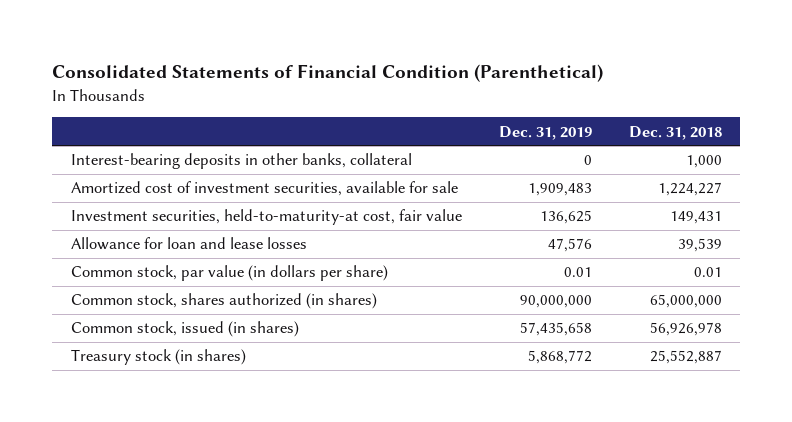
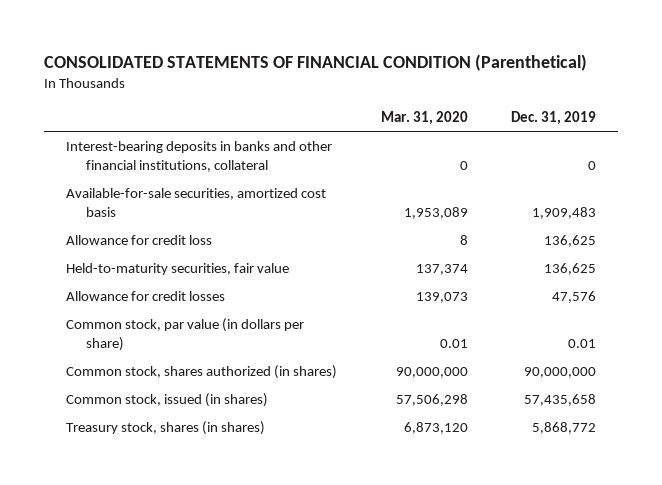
[52,64,604,83] Consolidated Statements of Financial Condition (Parenthetical) -> [44,53,588,71] CONSOLIDATED STATEMENTS OF FINANCIAL CONDITION (Parenthetical)
[628,125,722,140] Dec. 31, 2018 -> none
none -> [380,111,468,126] Mar. 31, 2020
[70,153,412,170] Interest-bearing deposits in other banks, collateral -> [66,140,333,172] Interest-bearing deposits in banks and other financial institutions, collateral
[70,181,458,197] Amortized cost of investment securities, available for sale -> [66,187,327,217] Available-for-sale securities, amortized cost basis
none -> [66,234,213,245] Allowance for credit loss
[70,209,462,226] Investment securities, held-to-maturity-at cost, fair value -> [66,262,290,275] Held-to-maturity securities, fair value
[70,237,307,251] Allowance for loan and lease losses -> [66,290,226,301] Allowance for credit losses
[70,349,246,366] Treasury stock (in shares) -> [66,420,266,435] Treasury stock, shares (in shares)

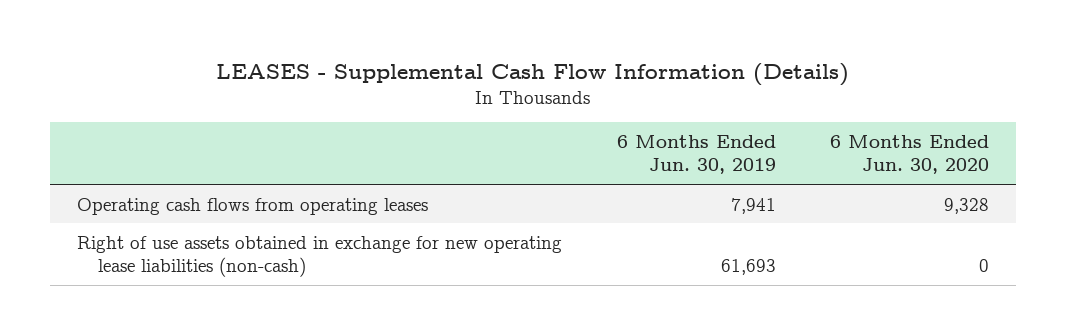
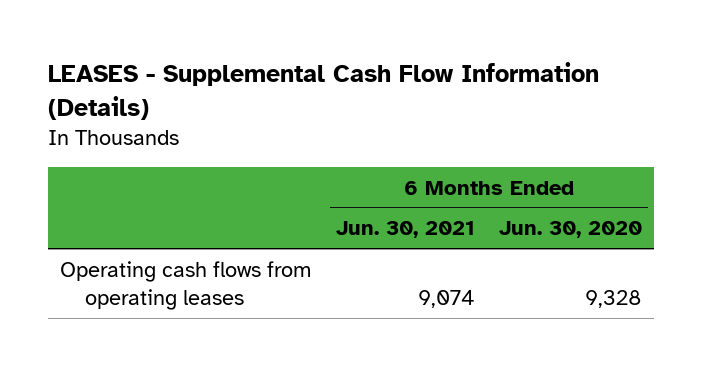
[616,134,776,175] 6 Months Ended Jun. 30, 2019 -> none
none -> [336,221,476,239] Jun. 30, 2021
[77,235,563,278] Right of use assets obtained in exchange for new operating lease liabilities (non-cash) -> none

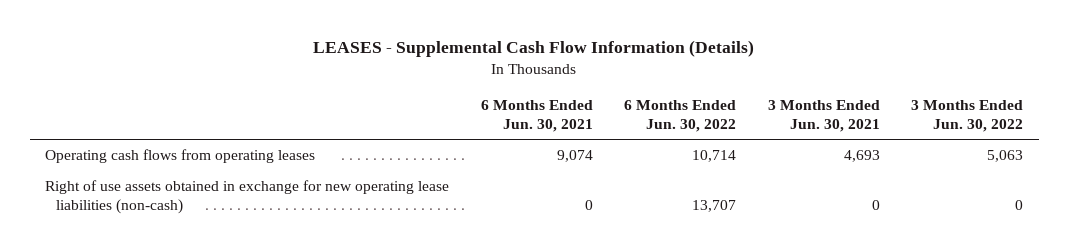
[499,221,643,239] Jun. 30, 2020 -> none
none -> [624,99,737,132] 6 Months Ended Jun. 30, 2022
none -> [767,99,880,132] 3 Months Ended Jun. 30, 2021
none -> [910,99,1023,132] 3 Months Ended Jun. 30, 2022
none -> [45,180,450,215] Right of use assets obtained in exchange for new operating lease liabilities (non-cash)

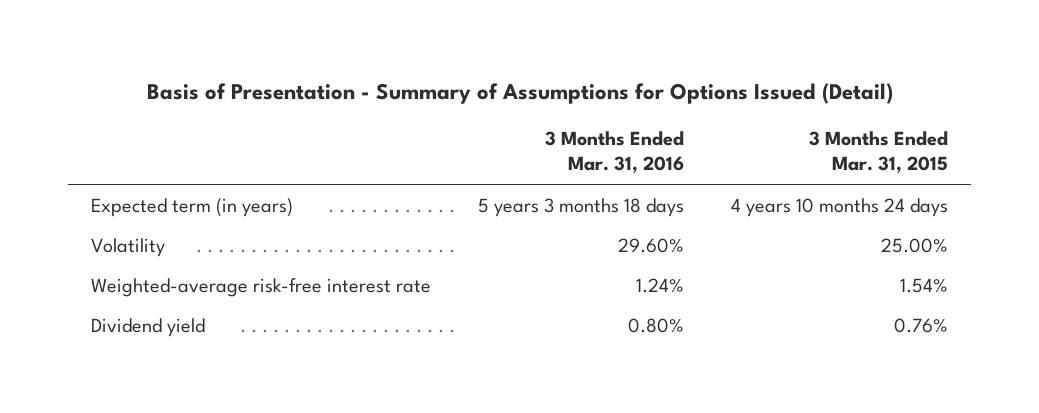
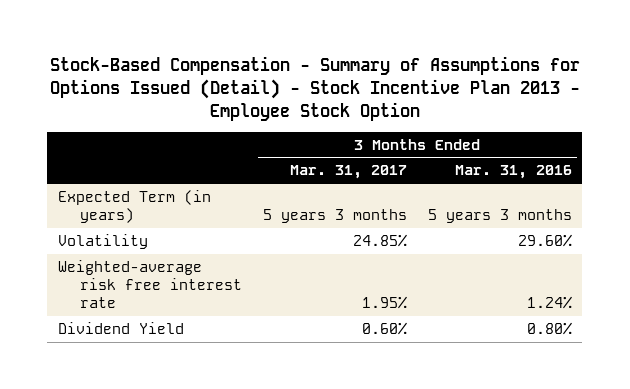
[146,82,893,104] Basis of Presentation - Summary of Assumptions for Options Issued (Detail) -> [49,55,580,121] Stock-Based Compensation - Summary of Assumptions for Options Issued (Detail) - Stock Incentive Plan 2013 - Employee Stock Option
[808,131,948,174] 3 Months Ended Mar. 31, 2015 -> none
none -> [289,165,407,180] Mar. 31, 2017
[91,197,294,217] Expected term (in years) -> [57,190,211,224] Expected Term (in years)
[478,197,685,217] 5 years 3 months 18 days -> [427,209,572,224] 5 years 3 months
[91,277,432,297] Weighted-average risk-free interest rate -> [57,260,242,309] Weighted-average risk free interest rate
[91,317,206,337] Dividend yield -> [57,322,184,335] Dividend Yield

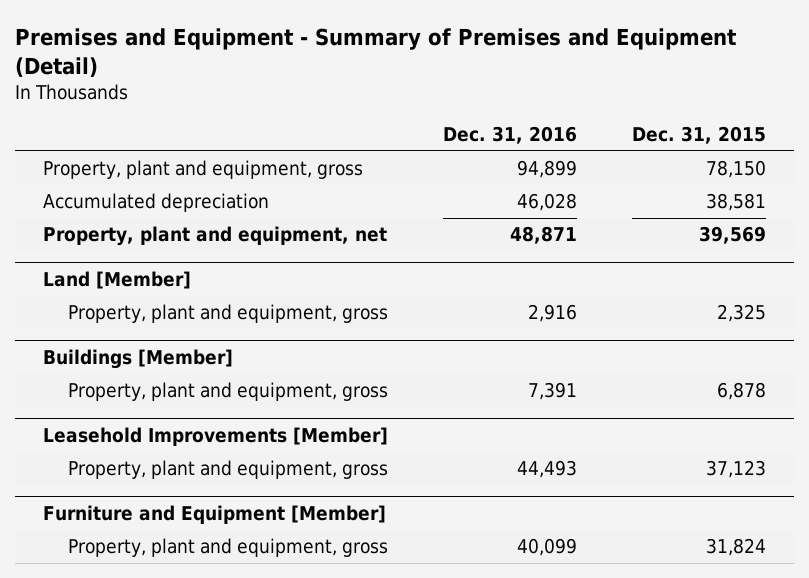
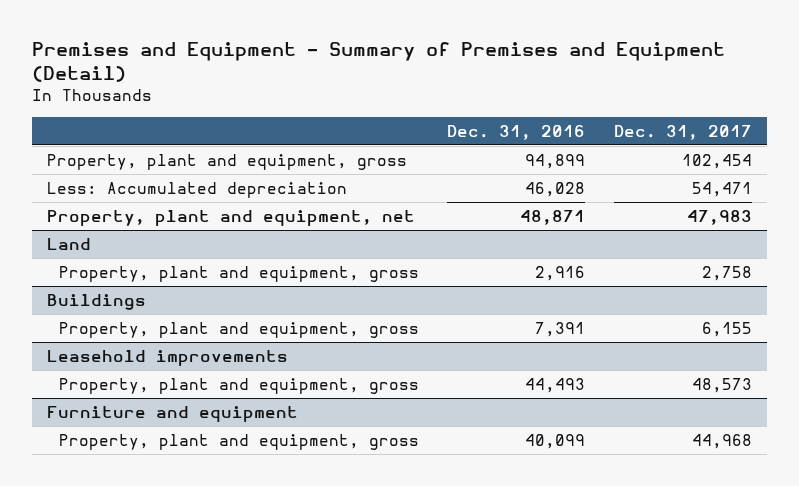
[632,126,767,145] Dec. 31, 2015 -> none
none -> [614,124,753,140] Dec. 31, 2017
[42,193,269,213] Accumulated depreciation -> [46,181,347,198] Less: Accumulated depreciation
[42,271,191,290] Land [Member] -> [46,237,91,250] Land
[42,349,233,370] Buildings [Member] -> [46,293,146,310] Buildings
[42,427,388,447] Leasehold Improvements [Member] -> [46,349,288,366] Leasehold improvements
[42,505,386,525] Furniture and Equipment [Member] -> [46,405,298,422] Furniture and equipment

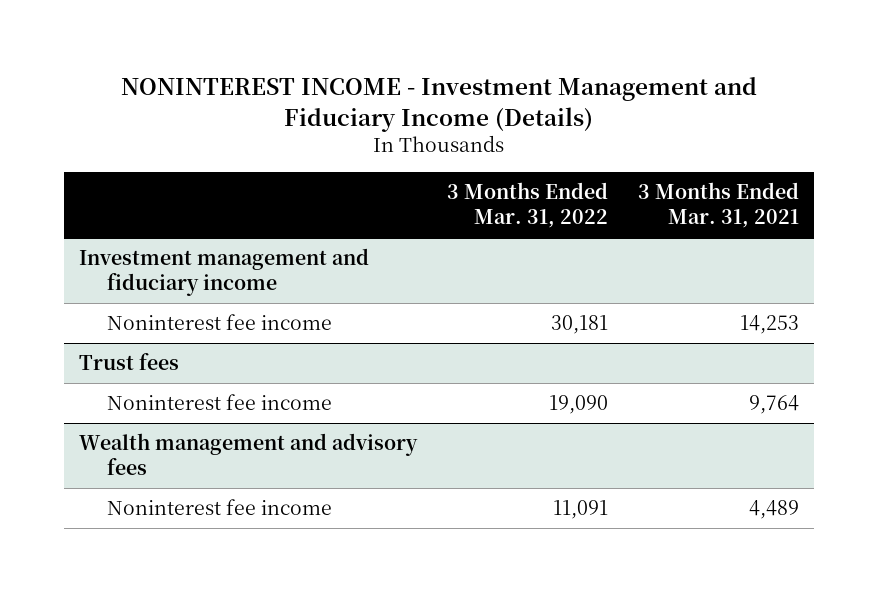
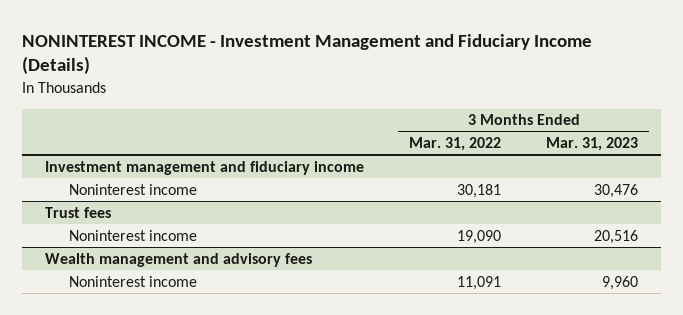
[638,182,800,229] 3 Months Ended Mar. 31, 2021 -> none
none -> [546,137,639,152] Mar. 31, 2023
[107,314,333,331] Noninterest fee income -> [68,183,197,195] Noninterest income
[107,394,333,411] Noninterest fee income -> [68,229,197,241] Noninterest income
[107,499,333,516] Noninterest fee income -> [68,275,197,287] Noninterest income

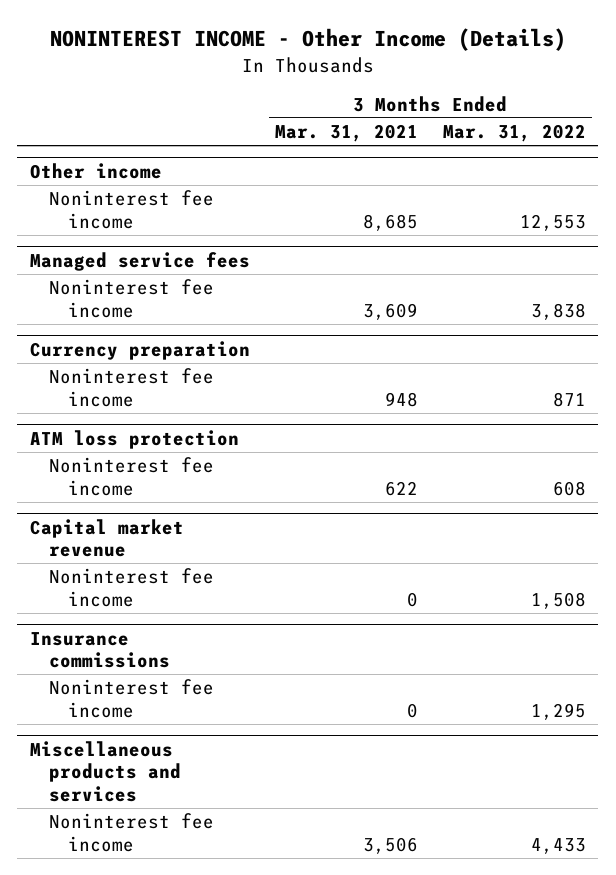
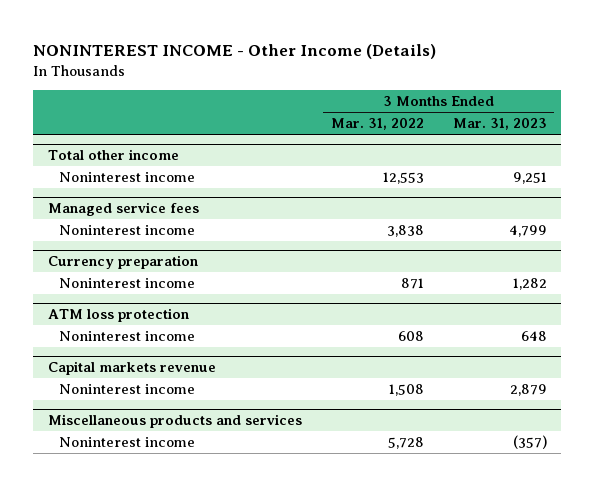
[274,124,418,143] Mar. 31, 2021 -> none
none -> [452,118,547,131] Mar. 31, 2023
[29,162,162,179] Other income -> [47,149,179,161] Total other income
[48,190,214,229] Noninterest fee income -> [59,172,196,183] Noninterest income
[48,279,214,318] Noninterest fee income -> [59,225,196,236] Noninterest income
[48,368,214,407] Noninterest fee income -> [59,278,196,289] Noninterest income
[29,631,170,669] Insurance commissions -> none
[48,679,214,718] Noninterest fee income -> none
[48,457,214,496] Noninterest fee income -> [59,331,196,342] Noninterest income
[29,518,184,558] Capital market revenue -> [47,361,216,376] Capital markets revenue
[48,568,214,607] Noninterest fee income -> [59,384,196,395] Noninterest income
[48,813,214,852] Noninterest fee income -> [59,437,196,448] Noninterest income
[530,837,586,854] 4,433 -> [387,437,424,450] 5,728

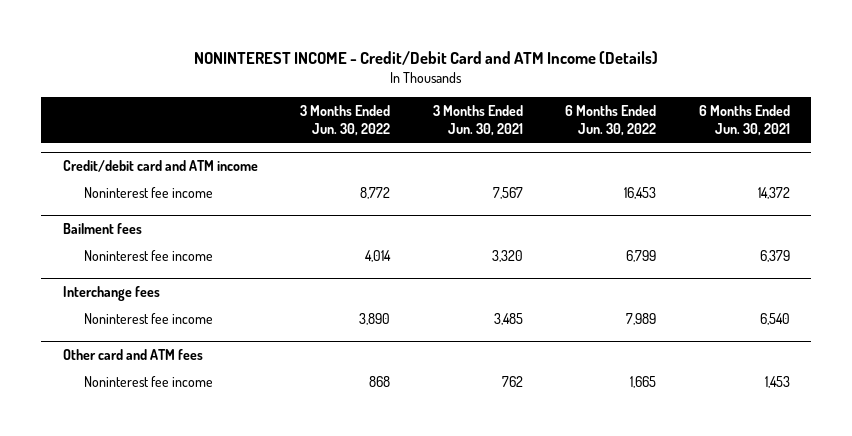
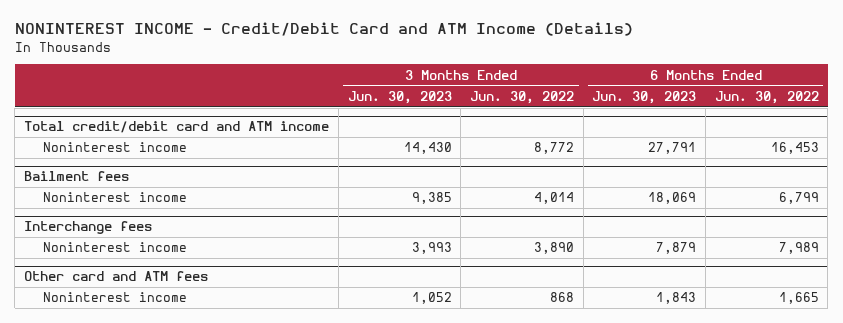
[432,104,523,136] 3 Months Ended Jun. 30, 2021 -> none
[698,104,790,136] 6 Months Ended Jun. 30, 2021 -> none
none -> [347,90,452,104] Jun. 30, 2023
none -> [592,90,697,104] Jun. 30, 2023
[62,159,258,172] Credit/debit card and ATM income -> [24,121,330,134] Total credit/debit card and ATM income
[84,186,214,198] Noninterest fee income -> [43,142,188,153] Noninterest income
[84,249,214,261] Noninterest fee income -> [43,192,188,203] Noninterest income
[84,312,214,324] Noninterest fee income -> [43,242,188,253] Noninterest income
[84,375,214,387] Noninterest fee income -> [43,292,188,303] Noninterest income

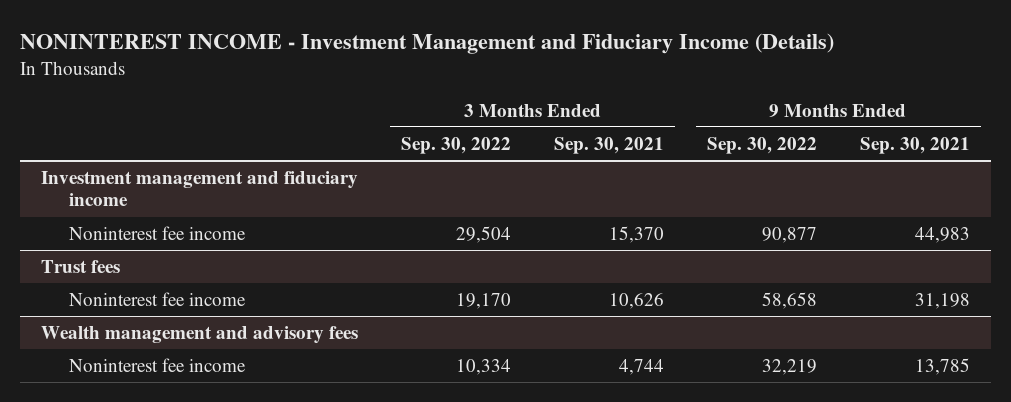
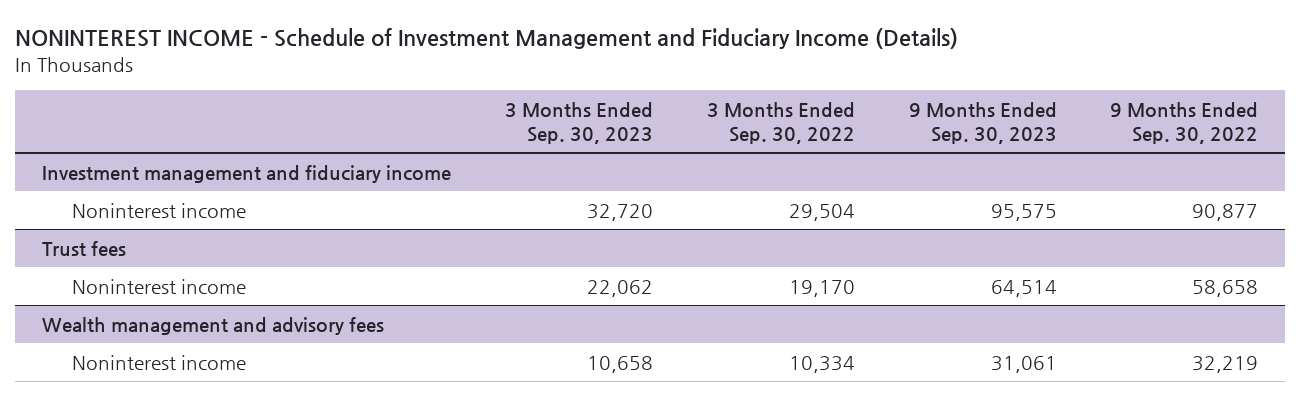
[19,33,834,55] NONINTEREST INCOME - Investment Management and Fiduciary Income (Details) -> [15,28,959,50] NONINTEREST INCOME - Schedule of Investment Management and Fiduciary Income (Details)
[554,136,665,154] Sep. 30, 2021 -> none
[859,136,970,154] Sep. 30, 2021 -> none
none -> [505,101,654,144] 3 Months Ended Sep. 30, 2023
none -> [908,101,1057,144] 9 Months Ended Sep. 30, 2023
[68,225,246,240] Noninterest fee income -> [72,202,247,218] Noninterest income
[68,291,246,306] Noninterest fee income -> [72,278,247,294] Noninterest income
[68,357,246,372] Noninterest fee income -> [72,354,247,370] Noninterest income

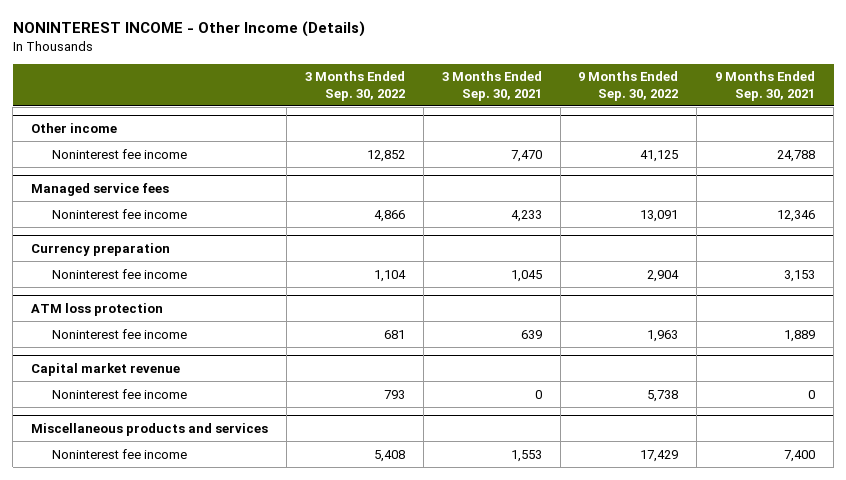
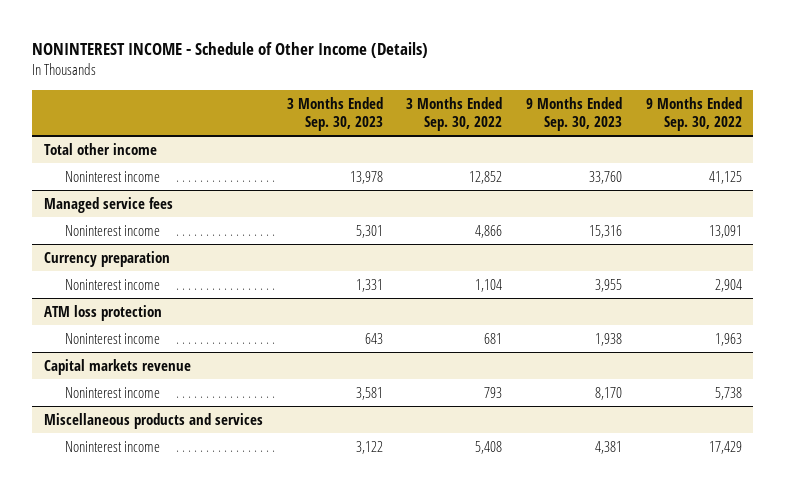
[12,20,365,37] NONINTEREST INCOME - Other Income (Details) -> [32,42,429,59] NONINTEREST INCOME - Schedule of Other Income (Details)
[441,71,542,101] 3 Months Ended Sep. 30, 2021 -> none
[715,71,816,101] 9 Months Ended Sep. 30, 2021 -> none
none -> [286,96,383,131] 3 Months Ended Sep. 30, 2023
none -> [525,96,622,131] 9 Months Ended Sep. 30, 2023
[30,122,117,133] Other income -> [43,142,157,155] Total other income
[51,148,187,159] Noninterest fee income -> [64,170,160,182] Noninterest income
[51,208,187,219] Noninterest fee income -> [64,224,160,236] Noninterest income
[51,268,187,279] Noninterest fee income -> [64,278,160,290] Noninterest income
[51,328,187,339] Noninterest fee income -> [64,332,160,344] Noninterest income
[30,362,180,376] Capital market revenue -> [43,358,191,375] Capital markets revenue
[51,388,187,399] Noninterest fee income -> [64,386,160,398] Noninterest income
[51,448,187,459] Noninterest fee income -> [64,440,160,452] Noninterest income

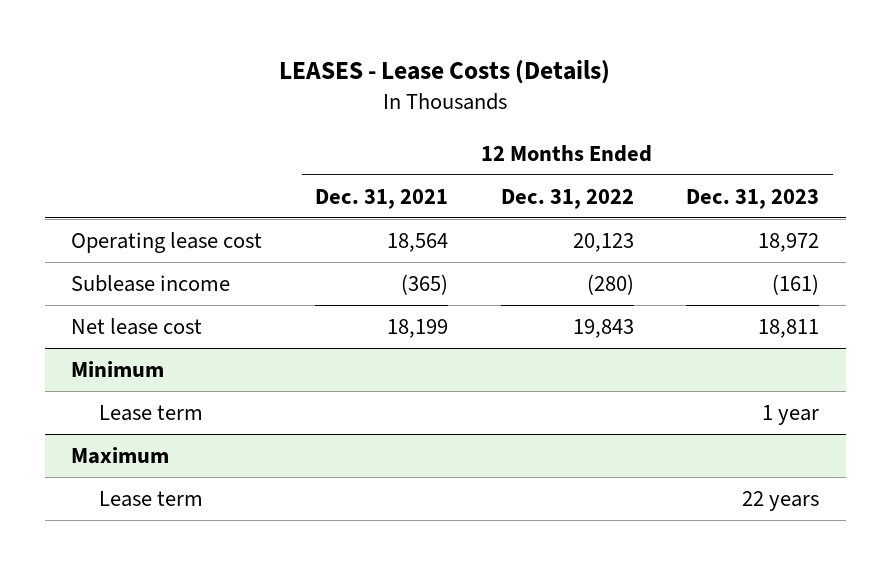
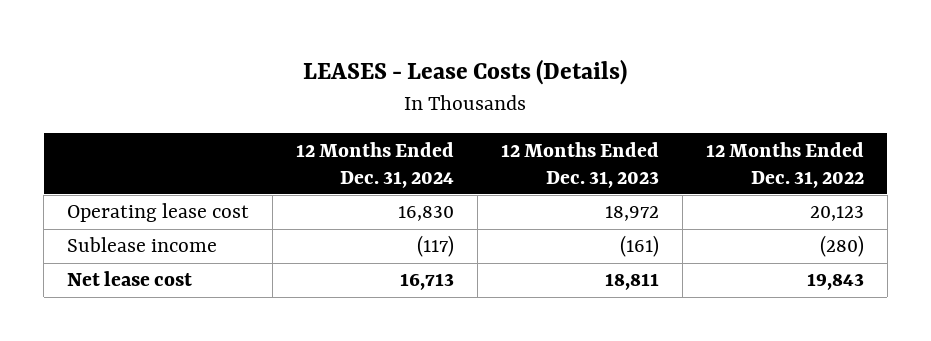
[314,188,448,209] Dec. 31, 2021 -> none
none -> [295,141,454,188] 12 Months Ended Dec. 31, 2024
[70,360,164,377] Minimum -> none
[98,404,203,421] Lease term -> none
[70,446,169,464] Maximum -> none
[98,490,203,507] Lease term -> none

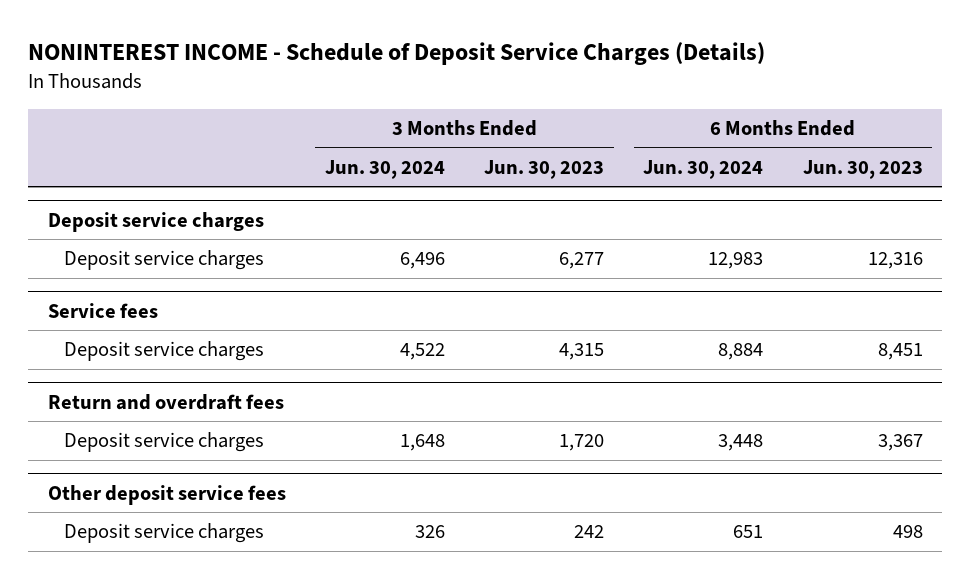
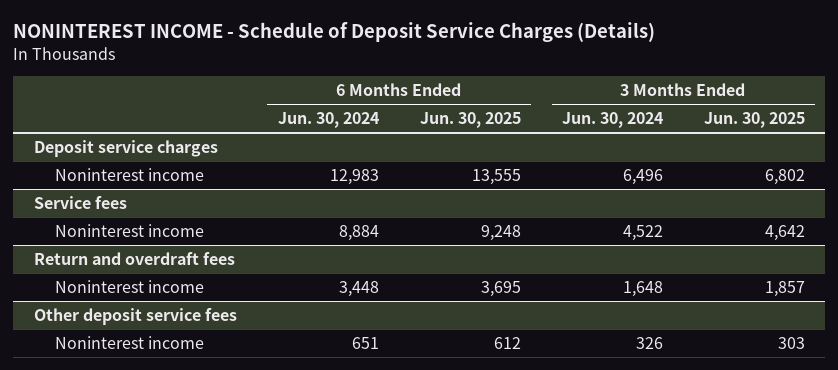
[484,159,605,179] Jun. 30, 2023 -> none
[802,159,923,179] Jun. 30, 2023 -> none
none -> [419,112,521,129] Jun. 30, 2025
none -> [703,112,805,129] Jun. 30, 2025
[64,250,265,271] Deposit service charges -> [55,167,205,181] Noninterest income
[64,341,265,362] Deposit service charges -> [55,223,205,237] Noninterest income
[64,432,265,453] Deposit service charges -> [55,279,205,293] Noninterest income
[64,523,265,544] Deposit service charges -> [55,335,205,349] Noninterest income

